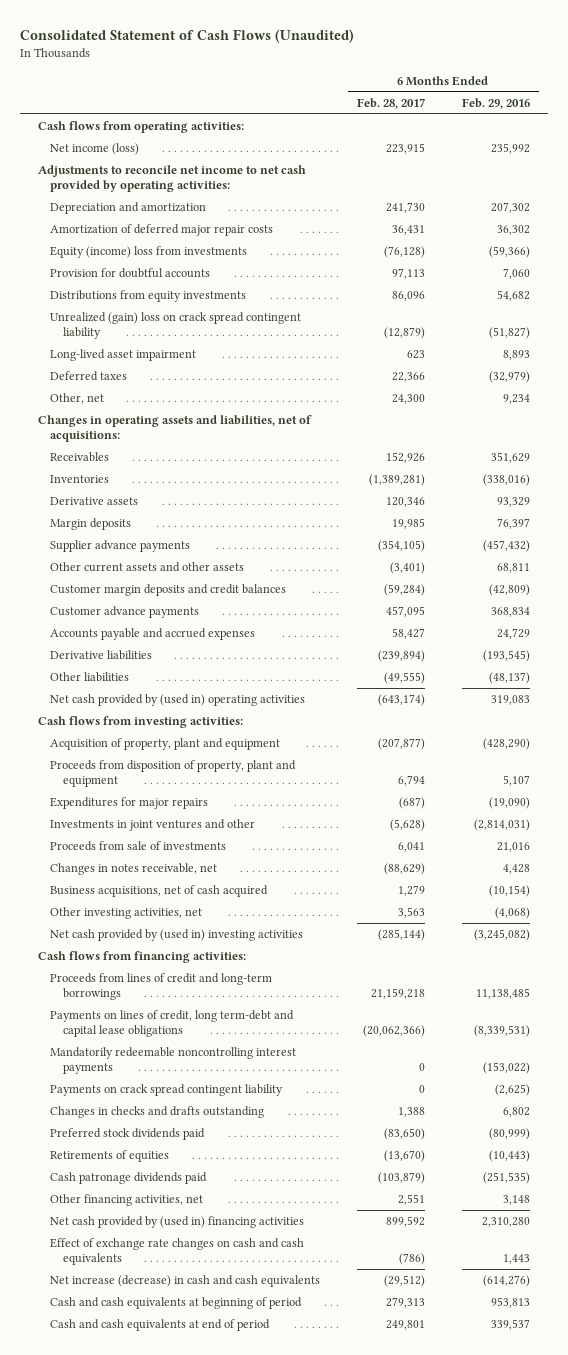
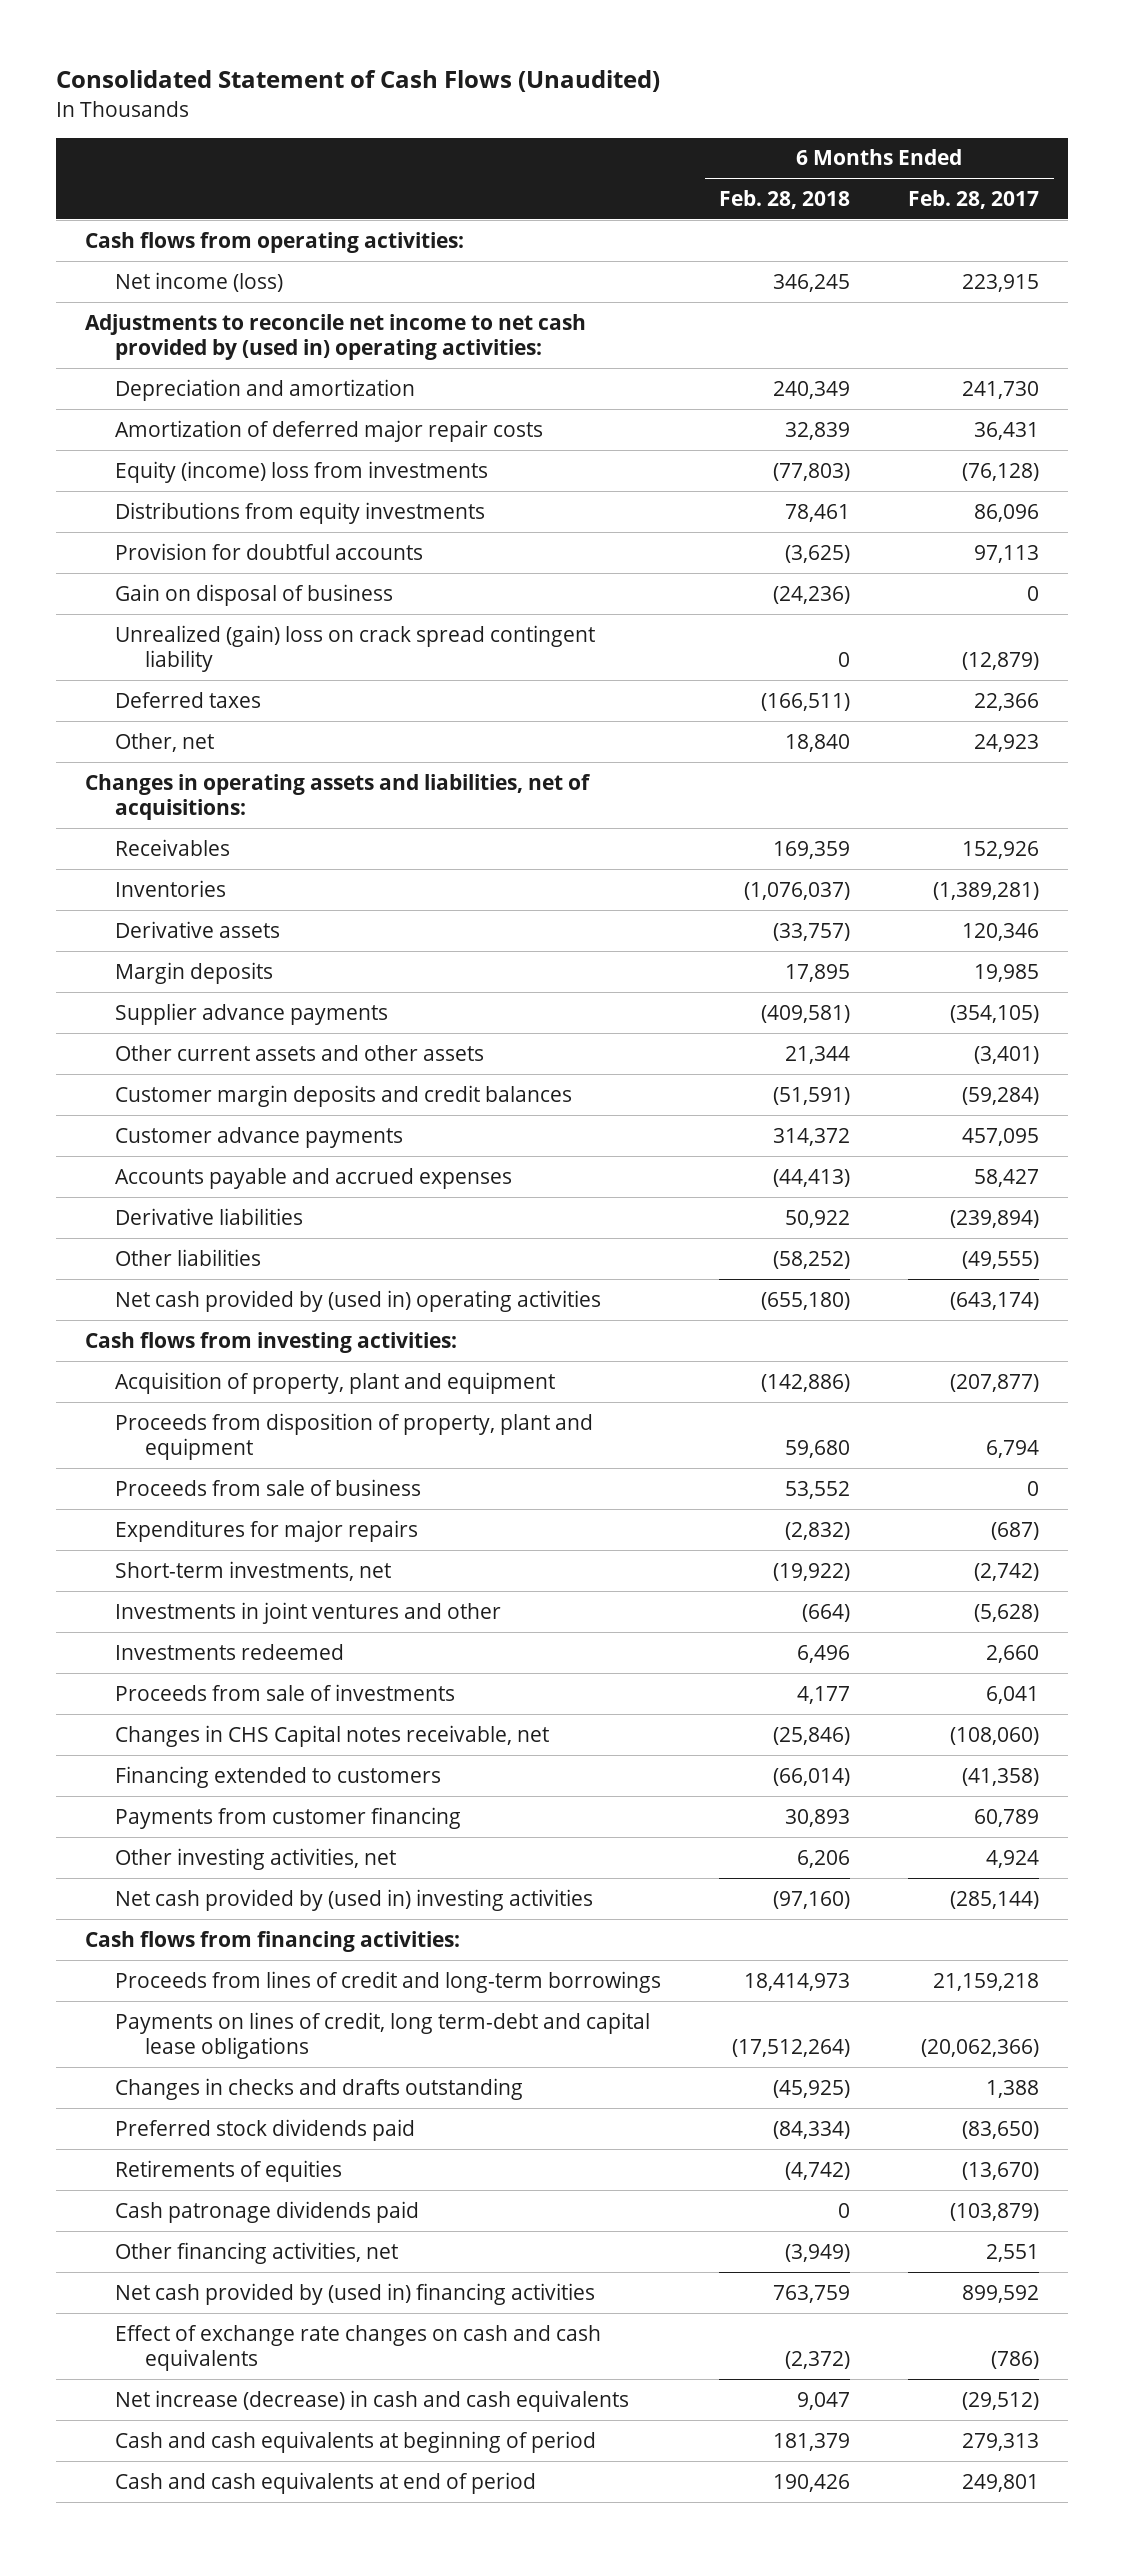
[461,97,530,109] Feb. 29, 2016 -> none
none -> [719,190,851,210] Feb. 28, 2018
[38,165,307,192] Adjustments to reconcile net income to net cash provided by operating activities: -> [84,313,586,361] Adjustments to reconcile net income to net cash provided by (used in) operating activities:
[50,268,211,279] Provision for doubtful accounts -> [115,542,424,560] Provision for doubtful accounts
none -> [115,583,394,606] Gain on disposal of business
[50,349,197,362] Long-lived asset impairment -> none
[391,394,425,405] 24,300 -> [974,733,1040,752] 24,923
none -> [115,1478,422,1496] Proceeds from sale of business
none -> [115,1560,392,1581] Short-term investments, net
none -> [115,1643,345,1660] Investments redeemed
[50,885,269,898] Business acquisitions, net of cash acquired -> none
[50,863,218,876] Changes in notes receivable, net -> [115,1724,550,1747] Changes in CHS Capital notes receivable, net
[383,863,425,876] (88,629) -> [950,1726,1040,1745] (108,060)
none -> [115,1765,442,1788] Financing extended to customers
none -> [115,1806,462,1829] Payments from customer financing
[397,907,425,919] 3,563 -> [986,1849,1040,1868] 4,924
[50,1047,297,1074] Mandatorily redeemable noncontrolling interest payments -> none
[50,1084,284,1097] Payments on crack spread contingent liability -> none

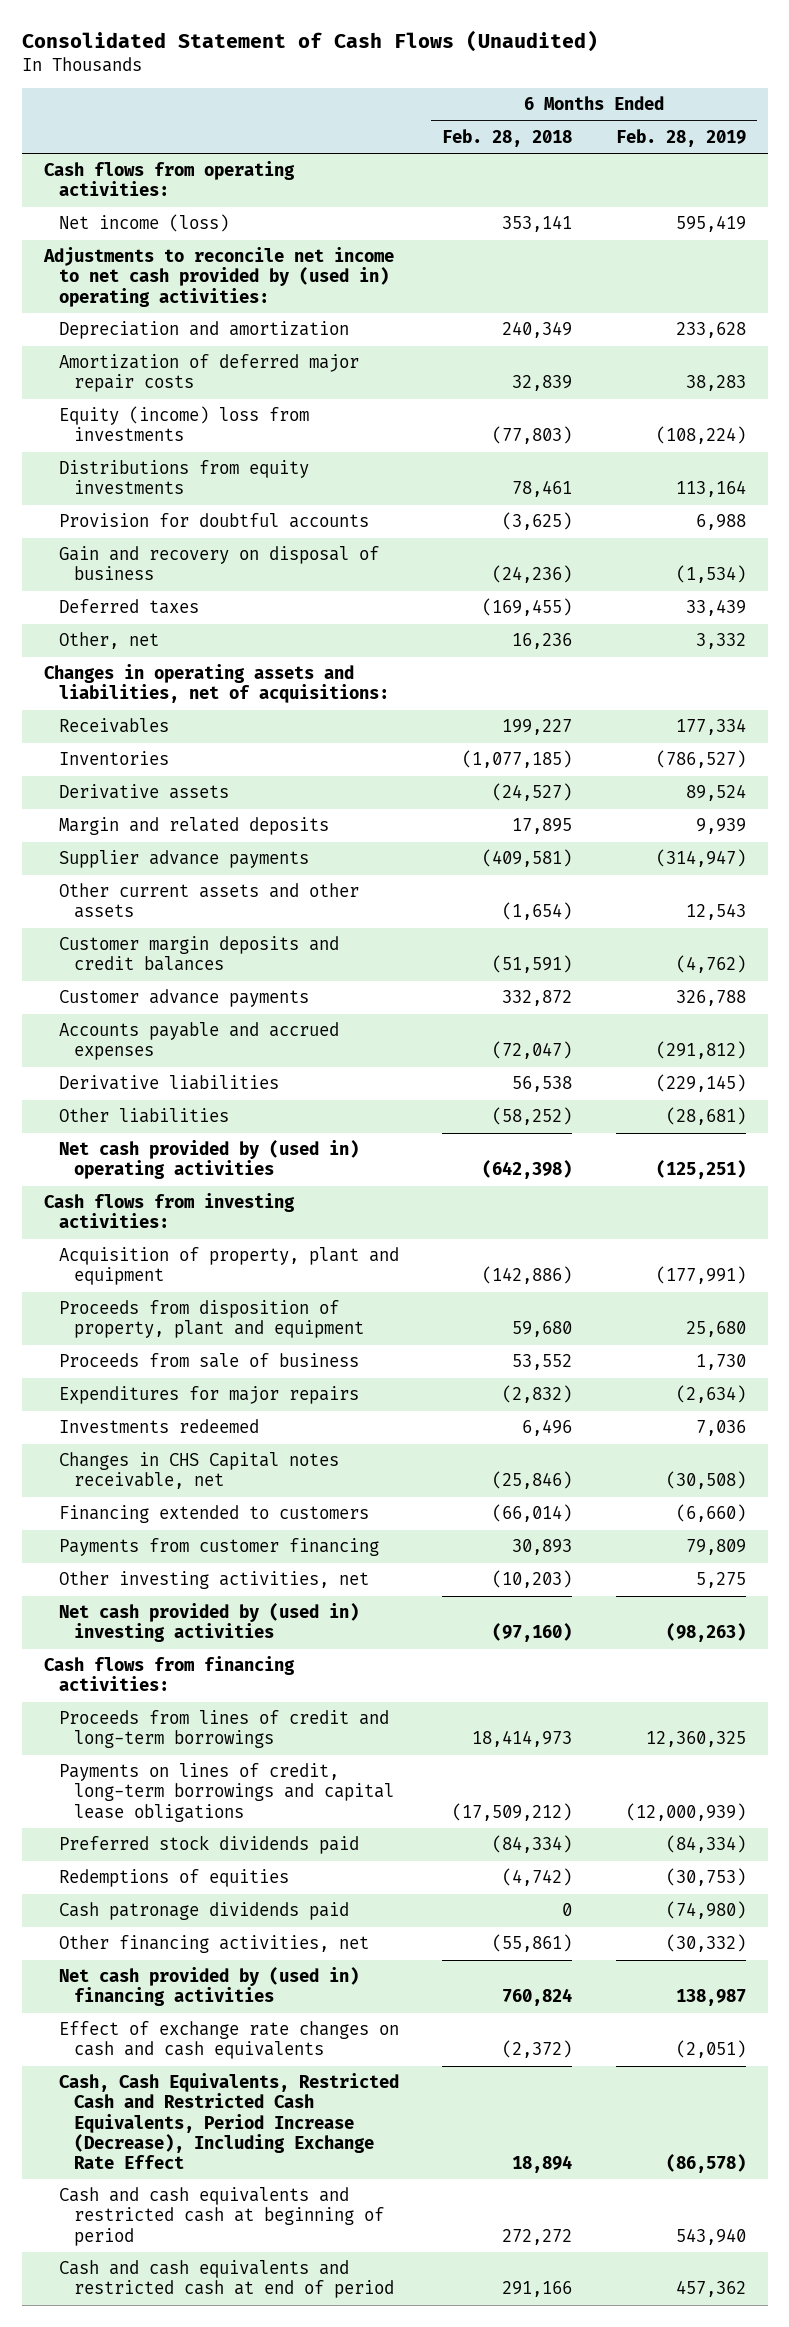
[908,190,1040,210] Feb. 28, 2017 -> none
none -> [615,128,746,147] Feb. 28, 2019
[773,273,851,292] 346,245 -> [502,215,573,233] 353,141
[115,624,596,673] Unrealized (gain) loss on crack spread contingent liability -> none
[115,583,394,606] Gain on disposal of business -> [58,546,379,581] Gain and recovery on disposal of business
[761,692,851,711] (166,511) -> [482,598,573,617] (169,455)
[785,733,851,752] 18,840 -> [512,633,573,650] 16,236
[773,840,851,859] 169,359 -> [502,719,573,736] 199,227
[744,881,851,900] (1,076,037) -> [462,750,573,769] (1,077,185)
[773,922,851,941] (33,757) -> [492,783,573,802] (24,527)
[115,961,274,984] Margin deposits -> [58,817,329,836] Margin and related deposits
[785,1045,851,1064] 21,344 -> [502,902,573,921] (1,654)
[773,1127,851,1146] 314,372 -> [502,990,573,1007] 332,872
[773,1168,851,1187] (44,413) -> [492,1041,573,1060] (72,047)
[785,1209,851,1228] 50,922 -> [512,1076,573,1093] 56,538
[761,1291,851,1310] (655,180) -> [482,1160,573,1180] (642,398)
[115,1560,392,1581] Short-term investments, net -> none
[115,1601,502,1624] Investments in joint ventures and other -> none
[115,1683,456,1701] Proceeds from sale of investments -> none
[797,1849,851,1868] 6,206 -> [492,1570,573,1589] (10,203)
[115,2077,524,2100] Changes in checks and drafts outstanding -> none
[115,2011,651,2060] Payments on lines of credit, long term-debt and capital lease obligations -> [58,1763,394,1822] Payments on lines of credit, long-term borrowings and capital lease obligations
[732,2039,851,2058] (17,512,264) -> [452,1802,573,1821] (17,509,212)
[115,2159,343,2182] Retirements of equities -> [58,1869,289,1888] Redemptions of equities
[785,2243,851,2262] (3,949) -> [492,1934,573,1953] (55,861)
[773,2284,851,2303] 763,759 -> [502,1988,573,2007] 760,824
[115,2389,630,2412] Net increase (decrease) in cash and cash equivalents -> none
none -> [58,2073,399,2169] Cash, Cash Equivalents, Restricted Cash and Restricted Cash Equivalents, Period Increase (Decrease), Including Exchange Rate Effect
[115,2430,597,2453] Cash and cash equivalents at beginning of period -> [58,2187,384,2246] Cash and cash equivalents and restricted cash at beginning of period
[773,2432,851,2451] 181,379 -> [502,2228,573,2245] 272,272
[115,2471,537,2494] Cash and cash equivalents at end of period -> [58,2260,394,2299] Cash and cash equivalents and restricted cash at end of period
[773,2473,851,2492] 190,426 -> [502,2281,573,2298] 291,166

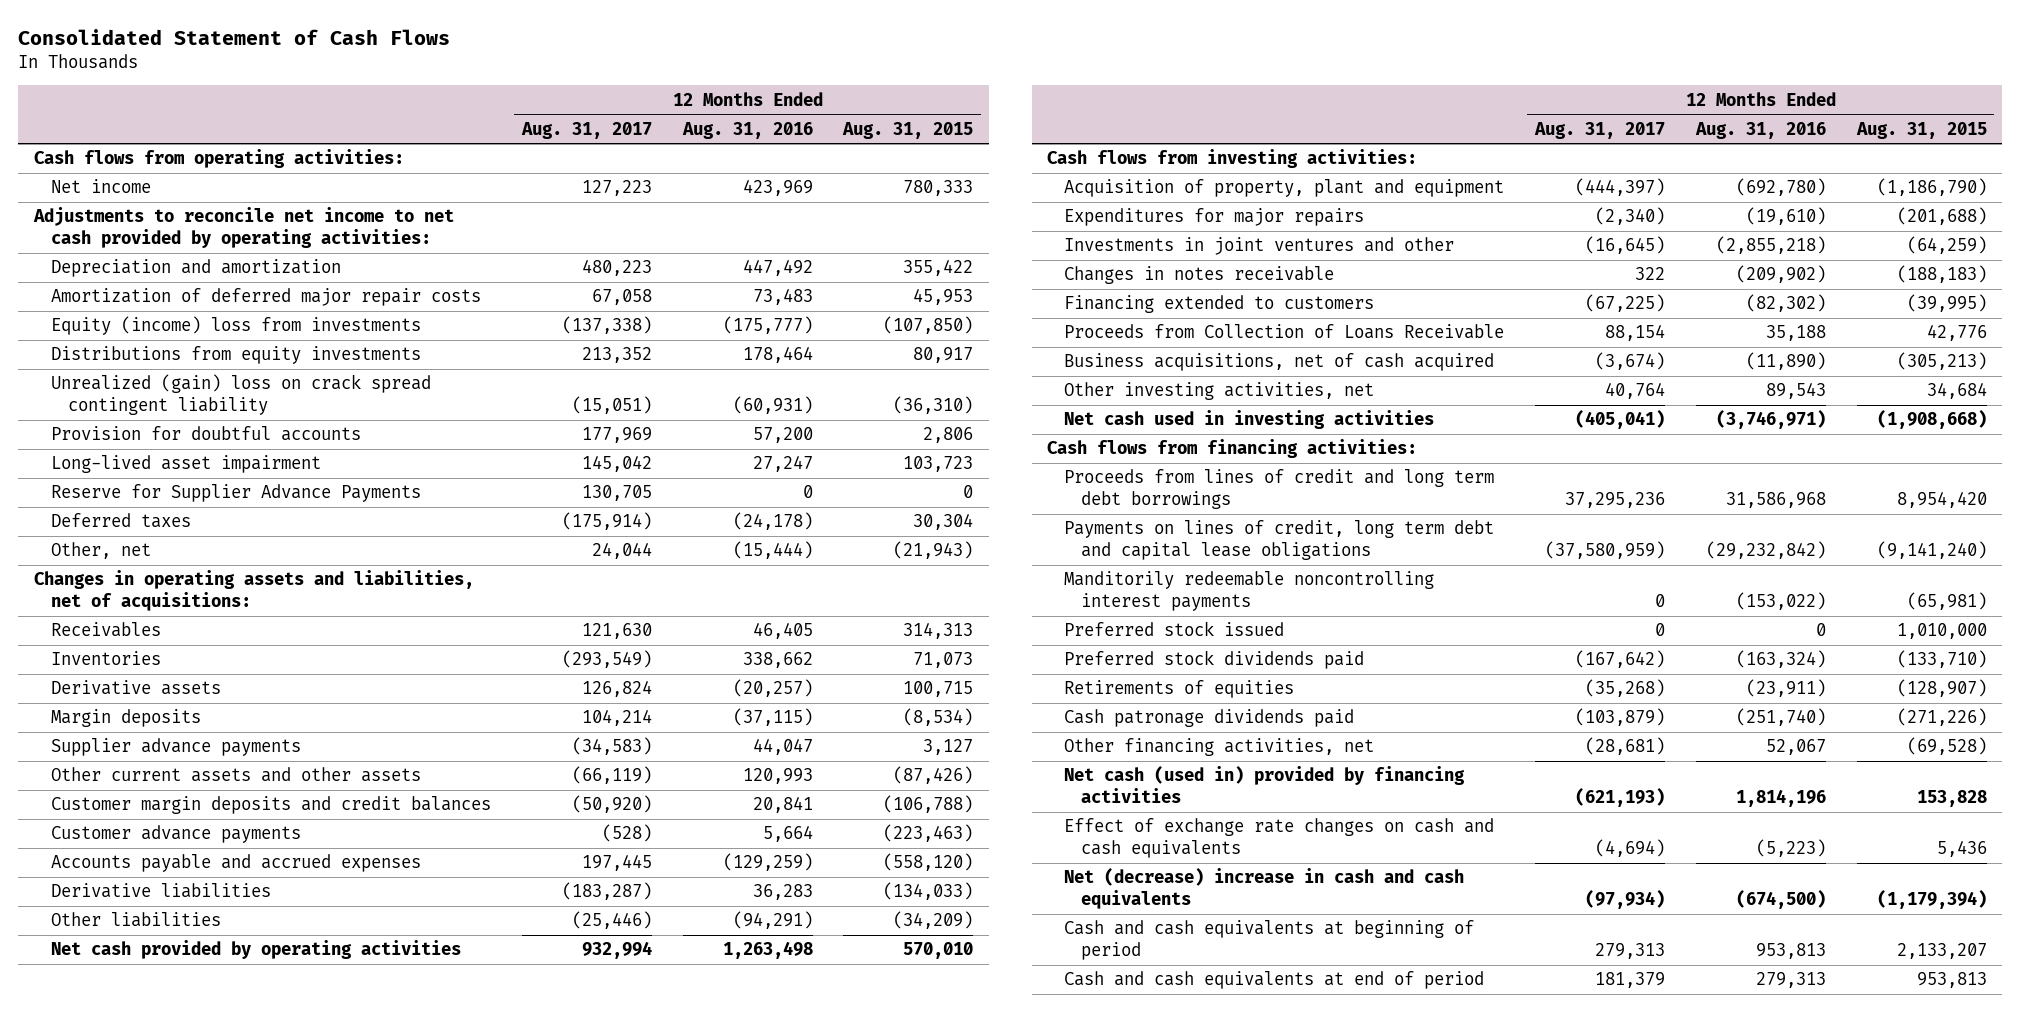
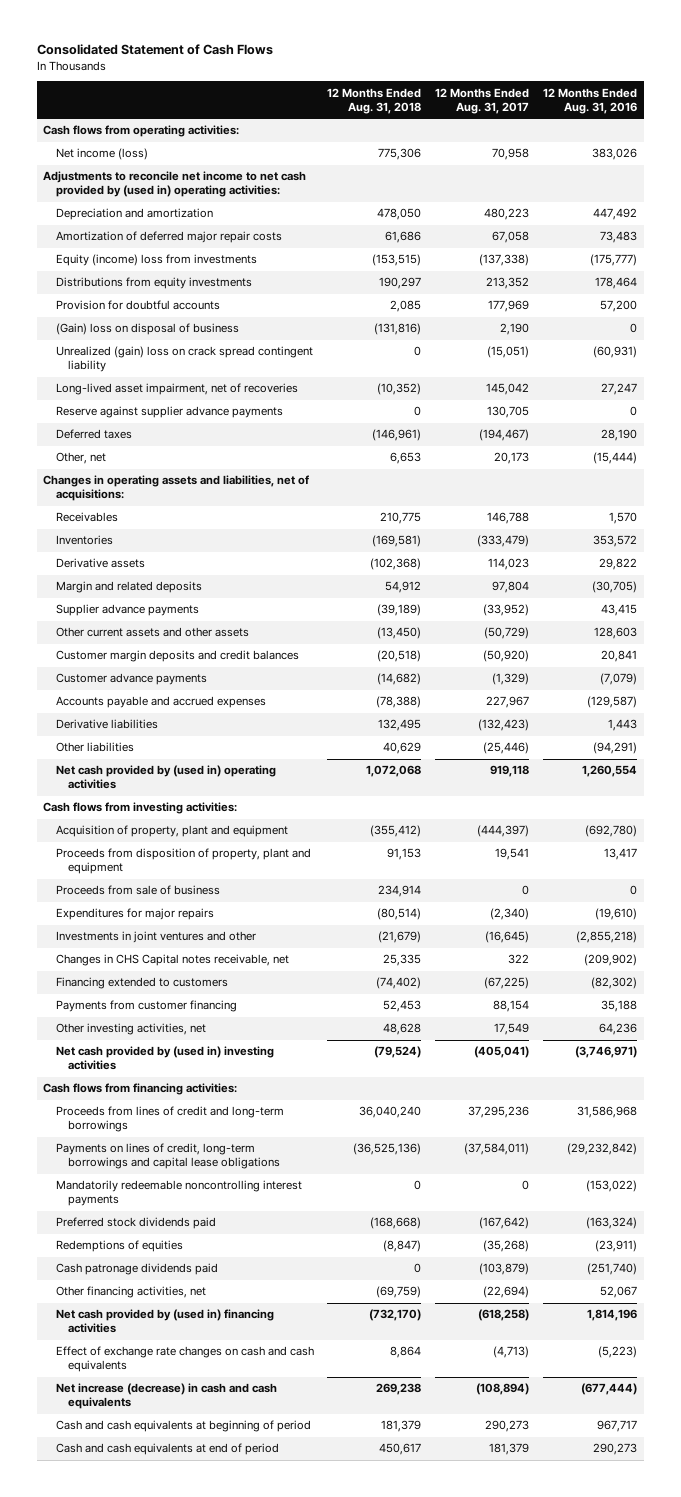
[842,121,974,139] Aug. 31, 2015 -> none
none -> [327,87,422,114] 12 Months Ended Aug. 31, 2018
[50,179,151,194] Net income -> [55,148,148,161] Net income (loss)
[581,180,652,197] 127,223 -> [492,148,530,161] 70,958
[742,179,813,197] 423,969 -> [592,148,638,161] 383,026
[32,207,454,248] Adjustments to reconcile net income to net cash provided by operating activities: -> [43,171,307,198] Adjustments to reconcile net income to net cash provided by (used in) operating activities:
none -> [55,323,239,336] (Gain) loss on disposal of business
[50,374,431,415] Unrealized (gain) loss on crack spread contingent liability -> [55,346,313,373] Unrealized (gain) loss on crack spread contingent liability
[50,455,321,474] Long-lived asset impairment -> [55,383,298,396] Long-lived asset impairment, net of recoveries
[50,484,421,503] Reserve for Supplier Advance Payments -> [55,406,283,419] Reserve against supplier advance payments
[561,512,652,531] (175,914) -> [479,429,530,442] (194,467)
[732,512,813,531] (24,178) -> [601,429,638,442] 28,190
[591,542,652,560] 24,044 -> [494,452,530,465] 20,173
[581,623,652,640] 121,630 -> [487,512,530,525] 146,788
[752,622,813,640] 46,405 -> [609,512,638,525] 1,570
[561,650,652,669] (293,549) -> [477,535,530,548] (333,479)
[742,652,813,669] 338,662 -> [593,535,638,548] 353,572
[581,680,652,698] 126,824 -> [488,558,530,571] 114,023
[732,679,813,698] (20,257) -> [599,558,638,571] 29,822
[50,709,201,728] Margin deposits -> [55,581,202,594] Margin and related deposits
[581,709,652,727] 104,214 -> [492,581,530,594] 97,804
[732,708,813,727] (37,115) -> [592,581,638,594] (30,705)
[571,737,652,756] (34,583) -> [483,604,530,617] (33,952)
[752,738,813,756] 44,047 -> [601,604,638,617] 43,415
[571,766,652,785] (66,119) -> [484,627,530,640] (50,729)
[742,768,813,785] 120,993 -> [594,627,638,640] 128,603
[601,824,652,843] (528) -> [492,673,530,686] (1,329)
[762,825,813,843] 5,664 -> [600,673,638,686] (7,079)
[581,854,652,872] 197,445 -> [486,696,530,709] 227,967
[722,853,813,872] (129,259) -> [587,696,638,709] (129,587)
[561,882,652,901] (183,287) -> [478,719,530,732] (132,423)
[752,884,813,901] 36,283 -> [608,719,638,732] 1,443
[50,940,461,960] Net cash provided by operating activities -> [55,765,276,790] Net cash provided by (used in) operating activities
[581,941,652,960] 932,994 -> [490,765,530,778] 919,118
[722,941,813,960] 1,263,498 -> [582,765,638,778] 1,260,554
none -> [55,848,311,875] Proceeds from disposition of property, plant and equipment
none -> [55,885,220,896] Proceeds from sale of business
[1063,266,1334,285] Changes in notes receivable -> [55,954,289,967] Changes in CHS Capital notes receivable, net
[1063,353,1494,372] Business acquisitions, net of cash acquired -> none
[1063,324,1504,340] Proceeds from Collection of Loans Receivable -> [55,1000,237,1013] Payments from customer financing
[1604,382,1665,400] 40,764 -> [494,1023,530,1036] 17,549
[1765,382,1826,400] 89,543 -> [599,1023,638,1036] 64,236
[1063,410,1434,430] Net cash used in investing activities -> [55,1046,274,1071] Net cash provided by (used in) investing activities
[1063,621,1284,637] Preferred stock issued -> none
[1063,469,1494,509] Proceeds from lines of credit and long term debt borrowings -> [55,1106,284,1133] Proceeds from lines of credit and long-term borrowings
[1063,520,1494,560] Payments on lines of credit, long term debt and capital lease obligations -> [55,1143,280,1170] Payments on lines of credit, long-term borrowings and capital lease obligations
[1544,540,1665,559] (37,580,959) -> [464,1143,530,1156] (37,584,011)
[1063,571,1434,611] Manditorily redeemable noncontrolling interest payments -> [55,1180,302,1207] Mandatorily redeemable noncontrolling interest payments
[1063,680,1294,699] Retirements of equities -> [55,1240,183,1253] Redemptions of equities
[1584,737,1665,756] (28,681) -> [483,1286,530,1299] (22,694)
[1063,766,1465,803] Net cash (used in) provided by financing activities -> [55,1309,274,1334] Net cash provided by (used in) financing activities
[1574,787,1665,807] (621,193) -> [478,1309,530,1322] (618,258)
[1594,838,1665,857] (4,694) -> [493,1346,530,1359] (4,713)
[1063,868,1464,909] Net (decrease) increase in cash and cash equivalents -> [55,1383,277,1410] Net increase (decrease) in cash and cash equivalents
[1584,889,1665,909] (97,934) -> [476,1383,530,1396] (108,894)
[1735,889,1826,909] (674,500) -> [581,1383,638,1396] (677,444)
[1594,942,1665,959] 279,313 -> [485,1420,530,1433] 290,273
[1755,942,1826,959] 953,813 -> [597,1420,638,1433] 967,717
[1755,972,1826,989] 279,313 -> [593,1443,638,1456] 290,273

